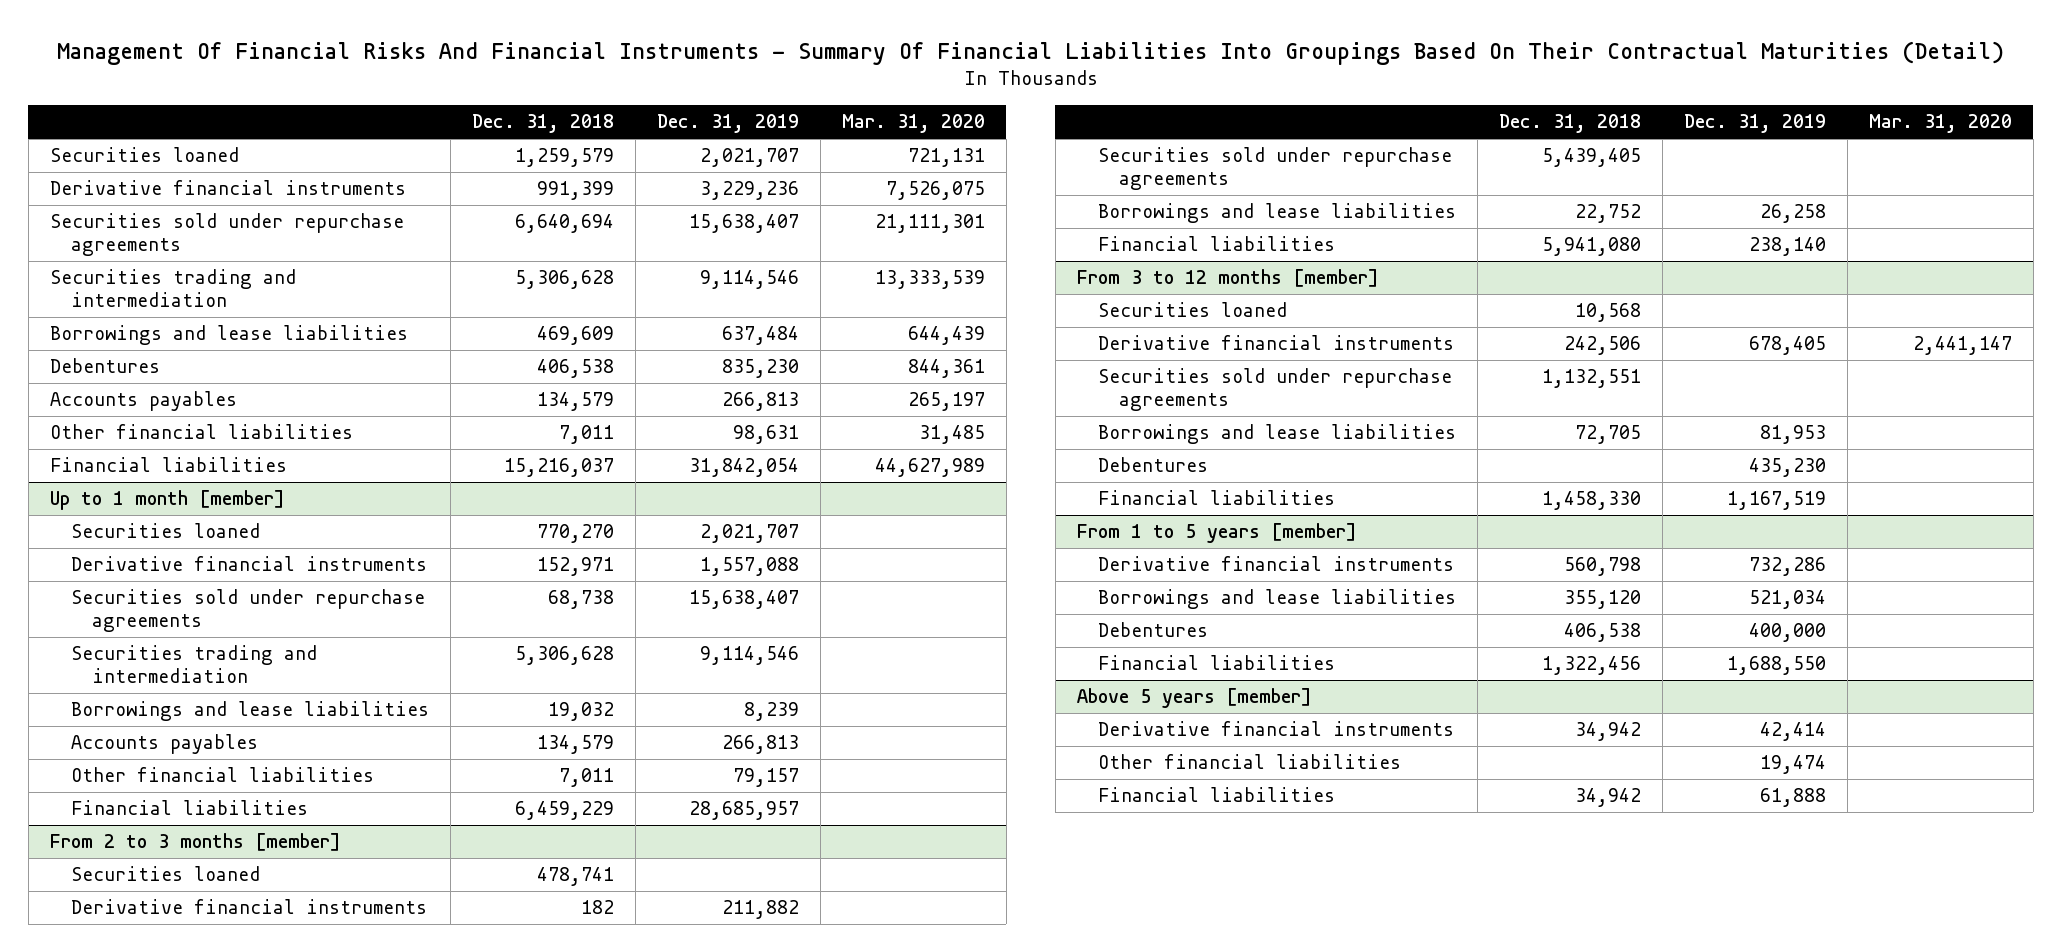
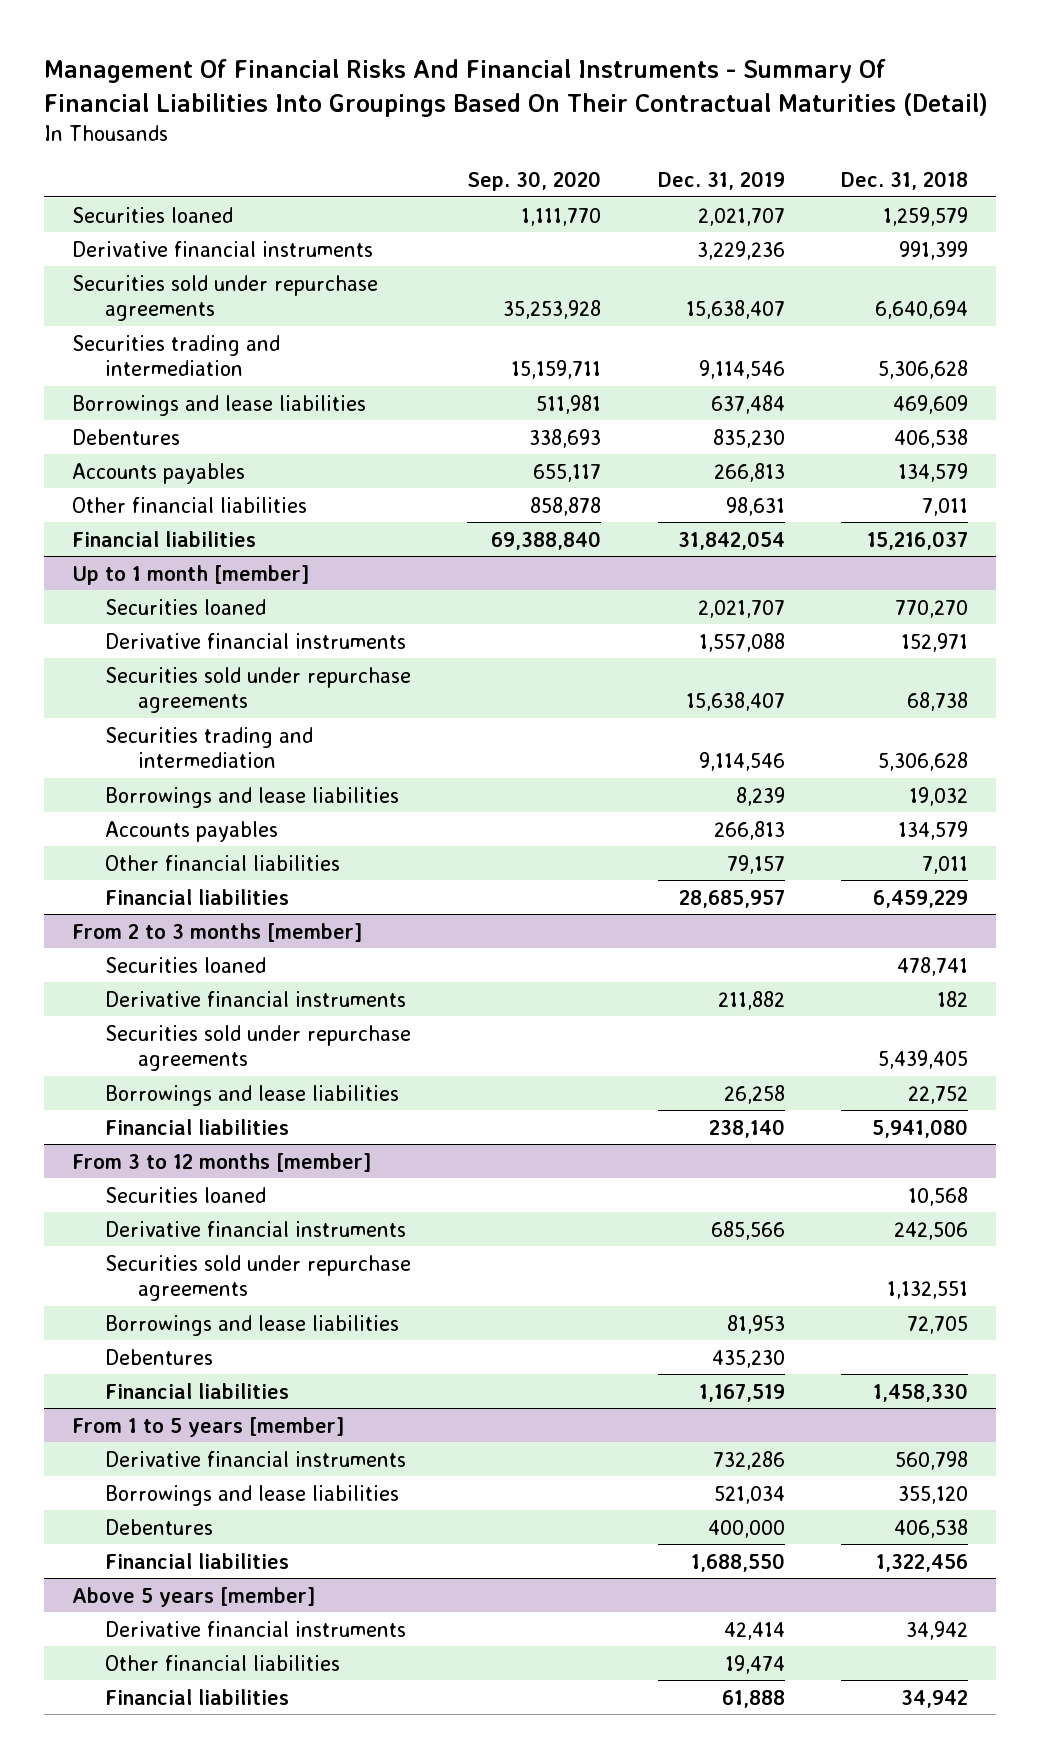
[841,114,985,134] Mar. 31, 2020 -> none
none -> [467,171,602,192] Sep. 30, 2020
[1748,336,1826,356] 678,405 -> [710,1220,785,1240] 685,566

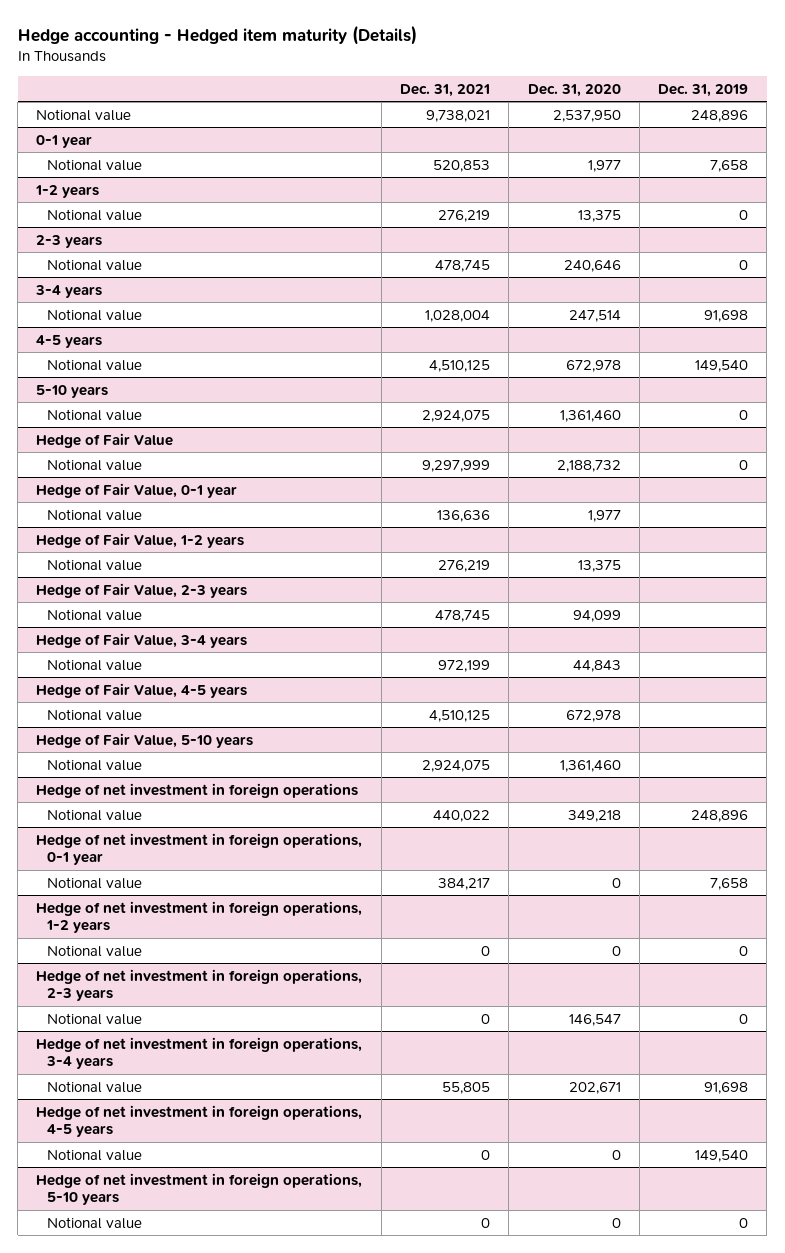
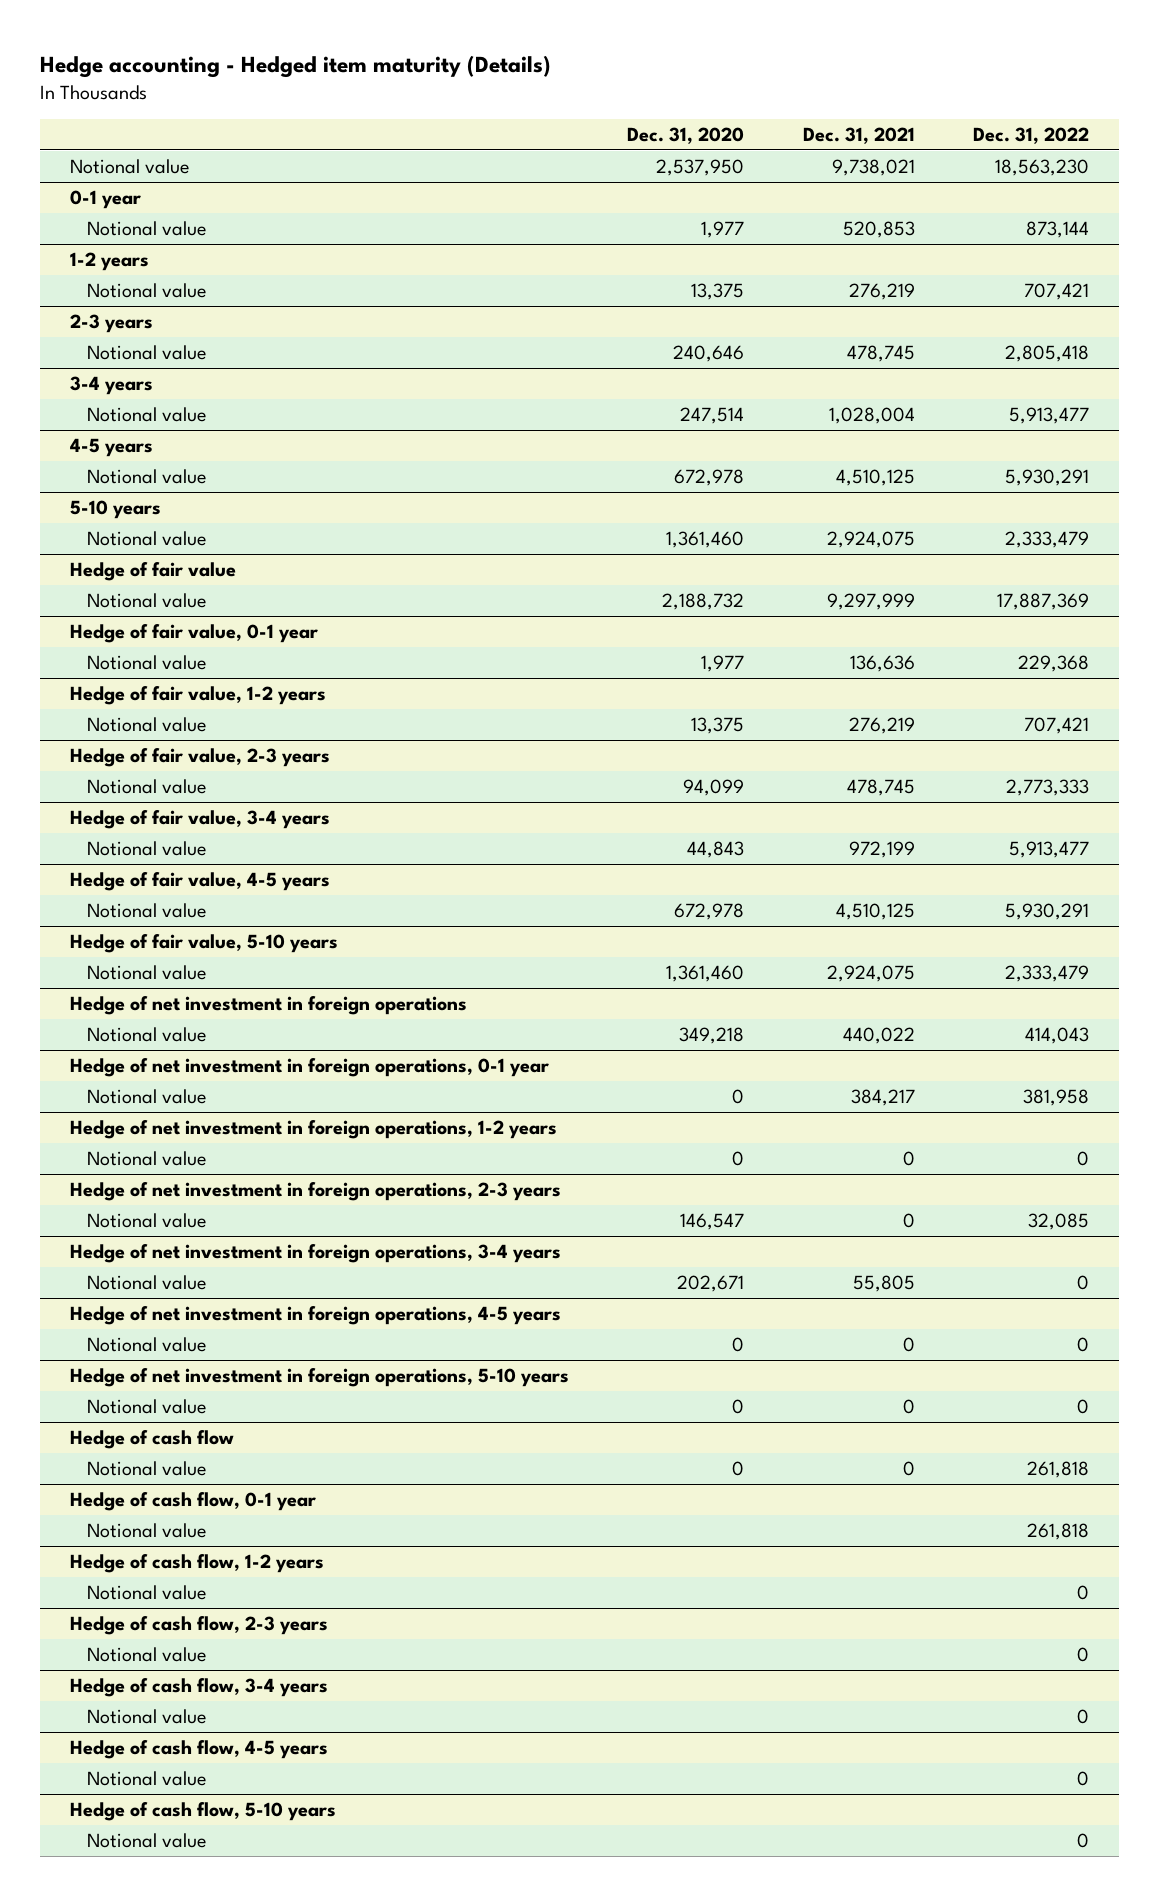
[658,83,749,97] Dec. 31, 2019 -> none
none -> [973,126,1090,144] Dec. 31, 2022
[36,432,174,448] Hedge of Fair Value -> [69,562,236,582] Hedge of fair value
[36,482,238,498] Hedge of Fair Value, 0-1 year -> [69,624,318,644] Hedge of fair value, 0-1 year
[36,532,245,548] Hedge of Fair Value, 1-2 years -> [69,686,326,706] Hedge of fair value, 1-2 years
[36,582,248,598] Hedge of Fair Value, 2-3 years -> [69,748,330,768] Hedge of fair value, 2-3 years
[36,632,248,648] Hedge of Fair Value, 3-4 years -> [69,810,330,830] Hedge of fair value, 3-4 years
[36,682,248,698] Hedge of Fair Value, 4-5 years -> [69,872,330,892] Hedge of fair value, 4-5 years
[36,732,254,748] Hedge of Fair Value, 5-10 years -> [69,934,338,954] Hedge of fair value, 5-10 years
none -> [69,1430,234,1450] Hedge of cash flow
none -> [86,1461,207,1477] Notional value
none -> [69,1492,316,1512] Hedge of cash flow, 0-1 year
none -> [86,1523,207,1539] Notional value
none -> [69,1554,324,1574] Hedge of cash flow, 1-2 years
none -> [86,1585,207,1601] Notional value
none -> [69,1616,328,1636] Hedge of cash flow, 2-3 years
none -> [86,1647,207,1663] Notional value
none -> [69,1678,328,1698] Hedge of cash flow, 3-4 years
none -> [86,1709,207,1725] Notional value
none -> [69,1740,328,1760] Hedge of cash flow, 4-5 years
none -> [86,1771,207,1787] Notional value
none -> [69,1802,336,1822] Hedge of cash flow, 5-10 years
none -> [86,1833,207,1849] Notional value

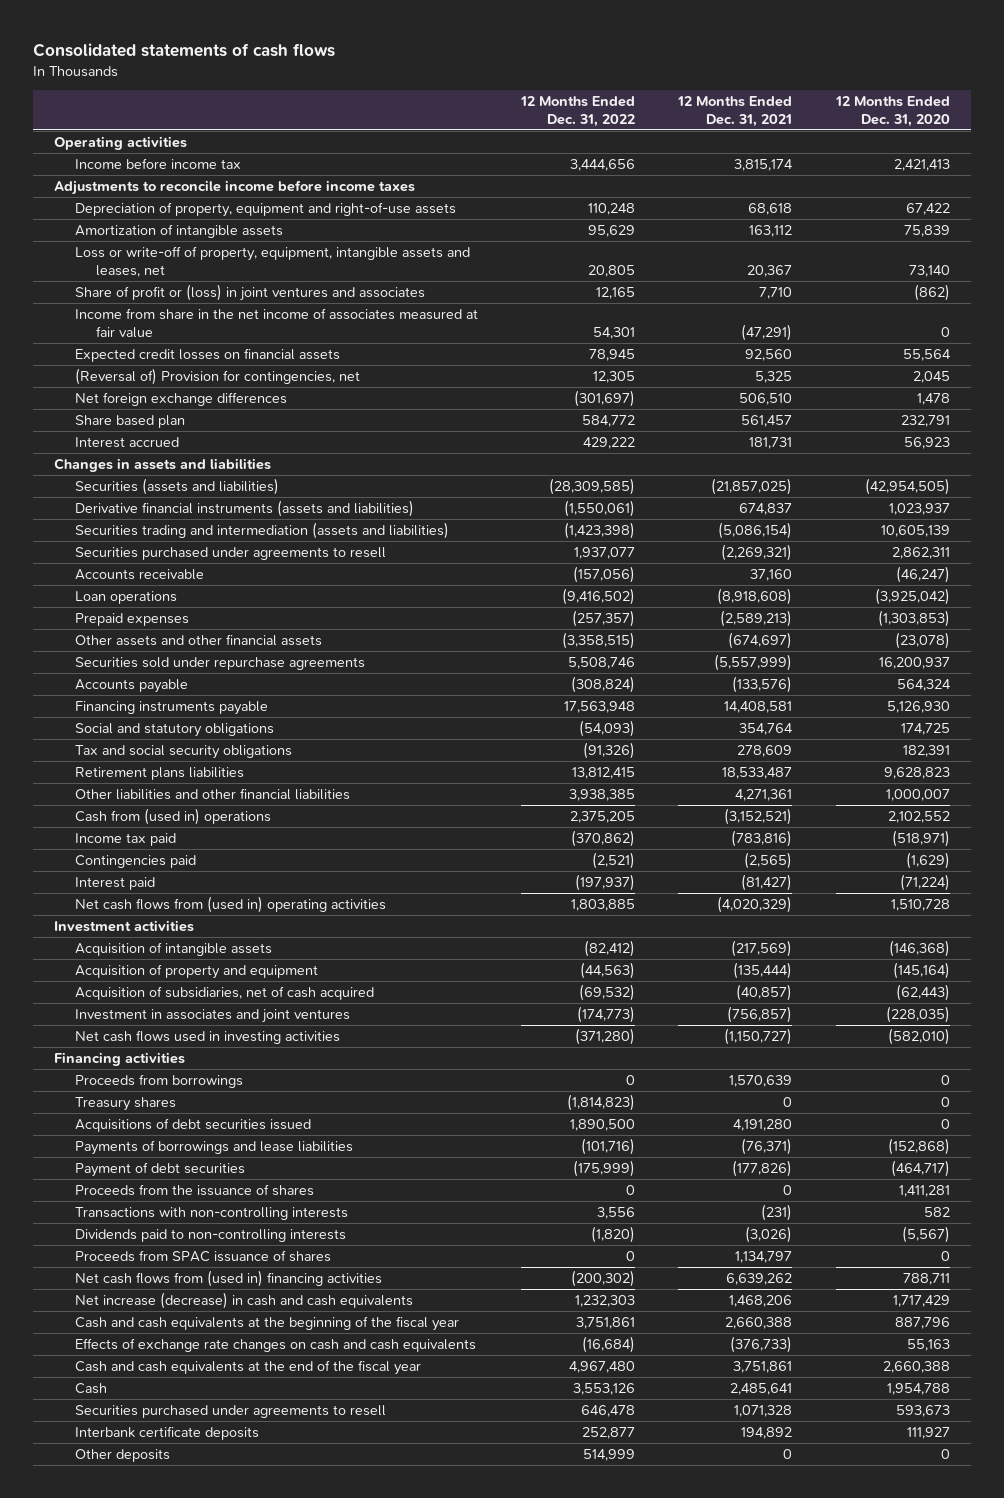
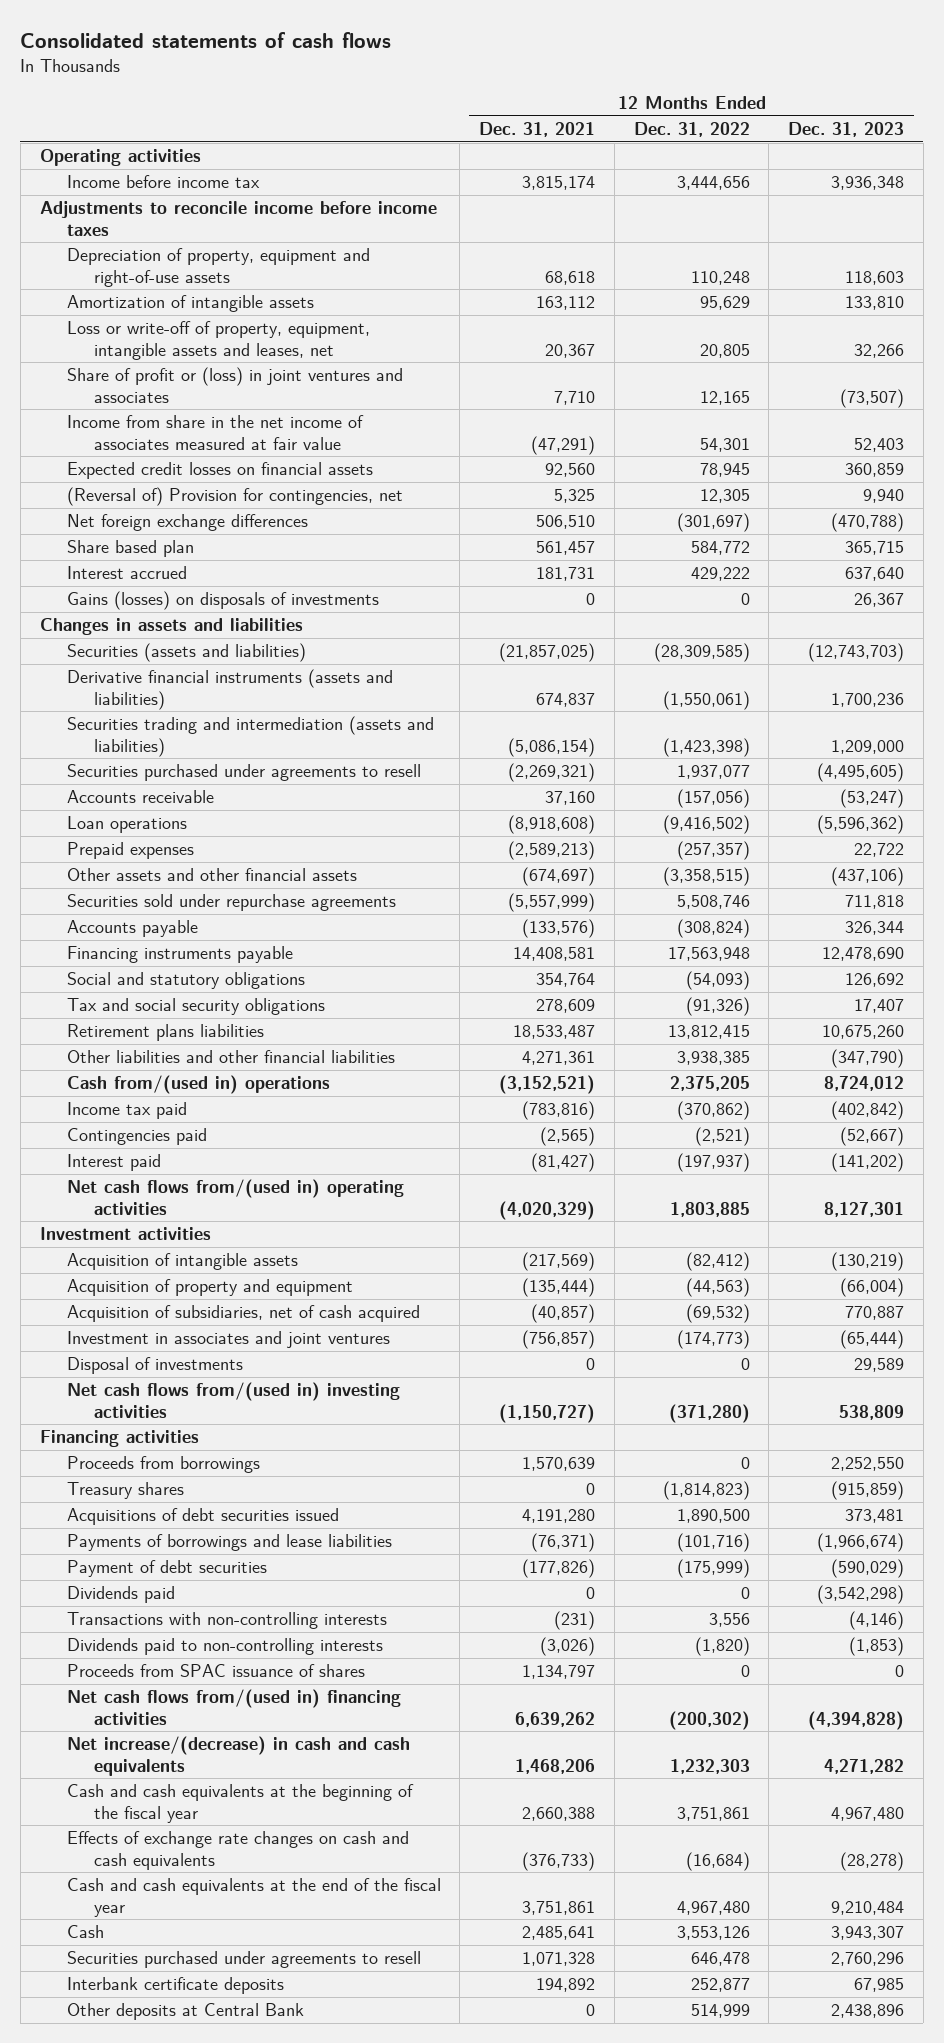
[834,96,950,127] 12 Months Ended Dec. 31, 2020 -> none
none -> [788,122,905,138] Dec. 31, 2023
none -> [66,591,379,611] Gains (losses) on disposals of investments
[75,807,272,825] Cash from (used in) operations -> [66,1075,330,1095] Cash from/(used in) operations
[75,895,387,913] Net cash flows from (used in) operating activities -> [66,1179,404,1215] Net cash flows from/(used in) operating activities
none -> [66,1357,243,1375] Disposal of investments
[75,1029,341,1044] Net cash flows used in investing activities -> [66,1382,400,1418] Net cash flows from/(used in) investing activities
[75,1183,315,1196] Proceeds from the issuance of shares -> none
none -> [66,1586,175,1604] Dividends paid
[75,1269,383,1287] Net cash flows from (used in) financing activities -> [66,1689,401,1725] Net cash flows from/(used in) financing activities
[75,1291,414,1309] Net increase (decrease) in cash and cash equivalents -> [66,1736,410,1776] Net increase/(decrease) in cash and cash equivalents
[75,1448,171,1462] Other deposits -> [66,2003,304,2021] Other deposits at Central Bank

